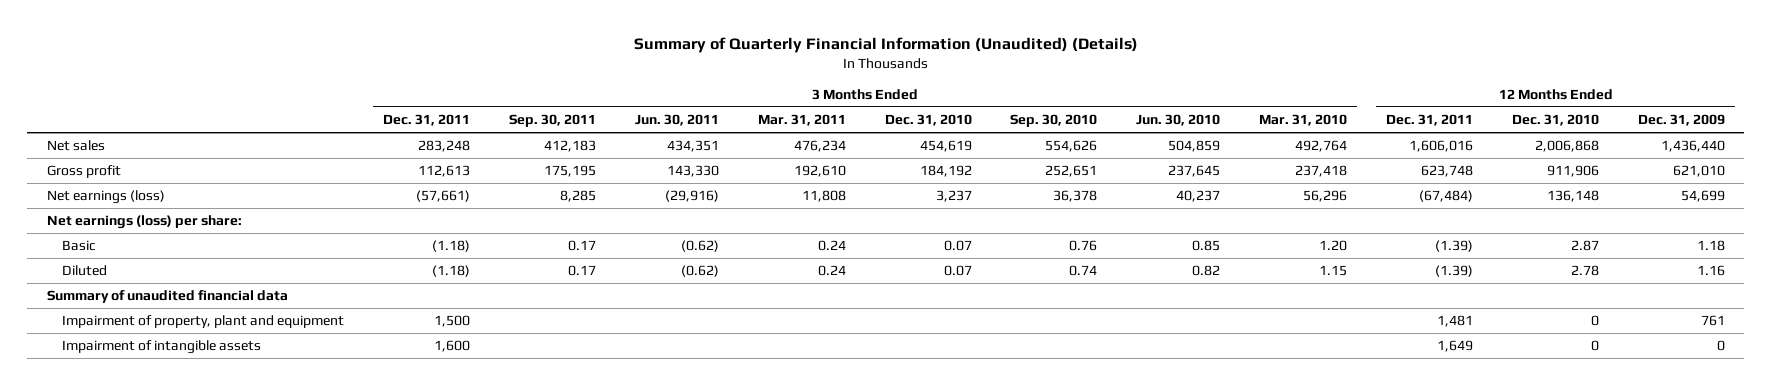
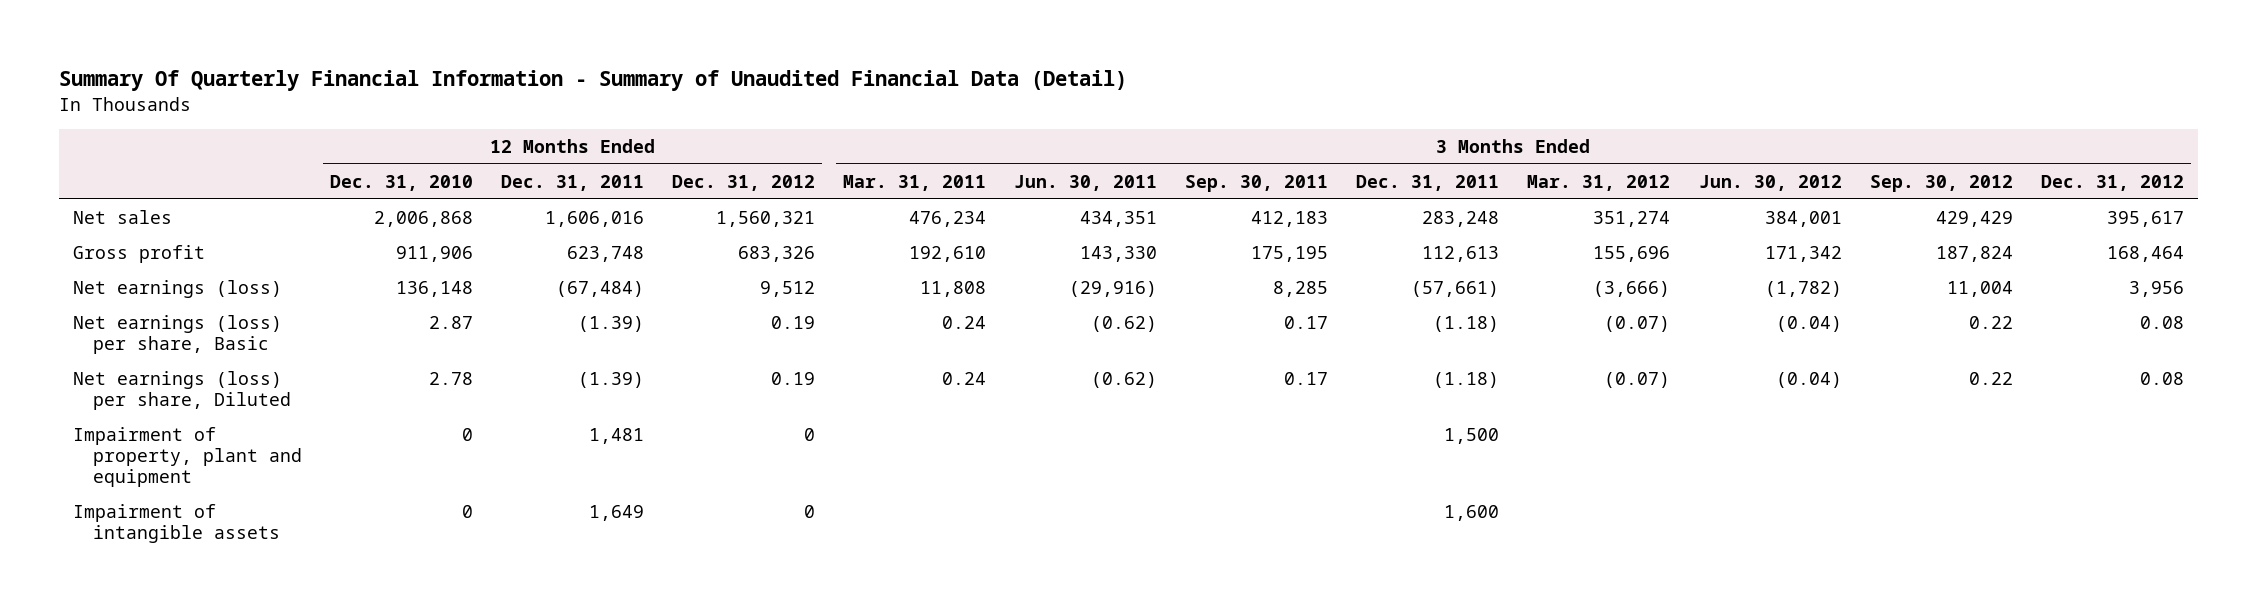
[633,36,1138,53] Summary of Quarterly Financial Information (Unaudited) (Details) -> [58,70,1127,92] Summary Of Quarterly Financial Information - Summary of Unaudited Financial Data (Detail)
[884,113,972,126] Dec. 31, 2010 -> none
[1010,113,1098,127] Sep. 30, 2010 -> none
[1136,113,1221,126] Jun. 30, 2010 -> none
[1259,113,1348,126] Mar. 31, 2010 -> none
[1638,113,1726,126] Dec. 31, 2009 -> none
none -> [672,174,816,191] Dec. 31, 2012
none -> [1527,174,1671,191] Mar. 31, 2012
none -> [1698,174,1842,191] Jun. 30, 2012
none -> [1869,174,2013,192] Sep. 30, 2012
none -> [2040,174,2184,191] Dec. 31, 2012
[46,215,242,230] Net earnings (loss) per share: -> none
[46,290,288,304] Summary of unaudited financial data -> none
[61,240,96,252] Basic -> [72,314,282,355] Net earnings (loss) per share, Basic
[61,265,107,277] Diluted -> [72,370,291,411] Net earnings (loss) per share, Diluted

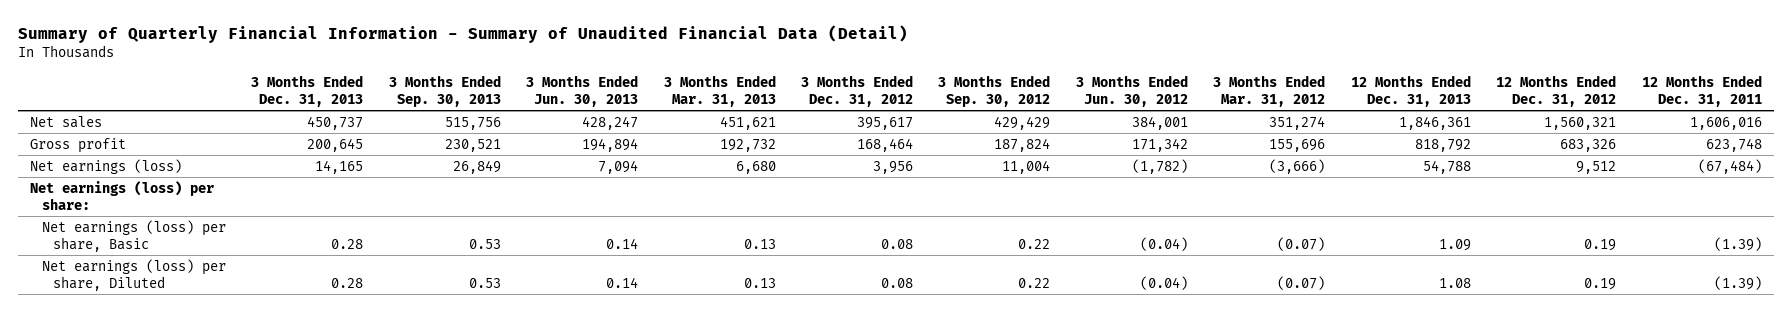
[58,70,1127,92] Summary Of Quarterly Financial Information - Summary of Unaudited Financial Data (Detail) -> [17,24,908,43] Summary of Quarterly Financial Information - Summary of Unaudited Financial Data (Detail)
[329,174,473,191] Dec. 31, 2010 -> none
[843,174,987,191] Mar. 31, 2011 -> none
[1014,174,1158,191] Jun. 30, 2011 -> none
[1185,174,1329,192] Sep. 30, 2011 -> none
[1356,174,1500,191] Dec. 31, 2011 -> none
none -> [251,74,364,107] 3 Months Ended Dec. 31, 2013
none -> [388,74,501,107] 3 Months Ended Sep. 30, 2013
none -> [526,74,639,107] 3 Months Ended Jun. 30, 2013
none -> [663,74,776,107] 3 Months Ended Mar. 31, 2013
none -> [1350,74,1471,107] 12 Months Ended Dec. 31, 2013
none -> [30,180,215,210] Net earnings (loss) per share:
[72,426,302,488] Impairment of property, plant and equipment -> none
[72,503,280,544] Impairment of intangible assets -> none

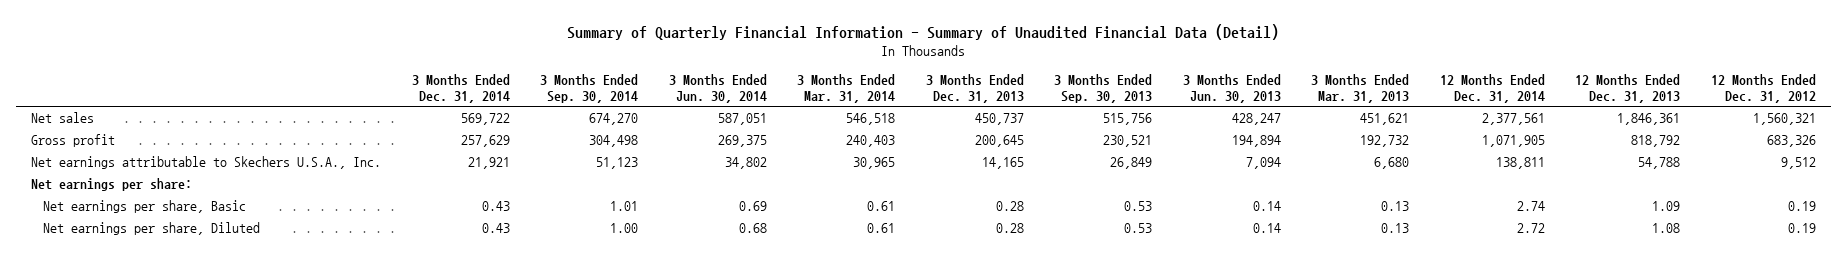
[801,74,914,107] 3 Months Ended Dec. 31, 2012 -> none
[938,74,1051,107] 3 Months Ended Sep. 30, 2012 -> none
[1075,74,1188,107] 3 Months Ended Jun. 30, 2012 -> none
[1213,74,1326,107] 3 Months Ended Mar. 31, 2012 -> none
[1641,74,1762,107] 12 Months Ended Dec. 31, 2011 -> none
none -> [411,73,510,103] 3 Months Ended Dec. 31, 2014
none -> [540,73,639,103] 3 Months Ended Sep. 30, 2014
none -> [668,73,767,103] 3 Months Ended Jun. 30, 2014
none -> [797,73,896,103] 3 Months Ended Mar. 31, 2014
none -> [1439,73,1545,103] 12 Months Ended Dec. 31, 2014
[30,158,183,174] Net earnings (loss) -> [31,156,382,170] Net earnings attributable to Skechers U.S.A., Inc.
[30,180,215,210] Net earnings (loss) per share: -> [31,178,193,192] Net earnings per share:
[41,219,226,252] Net earnings (loss) per share, Basic -> [43,200,247,214] Net earnings per share, Basic
[41,258,226,291] Net earnings (loss) per share, Diluted -> [43,222,261,236] Net earnings per share, Diluted

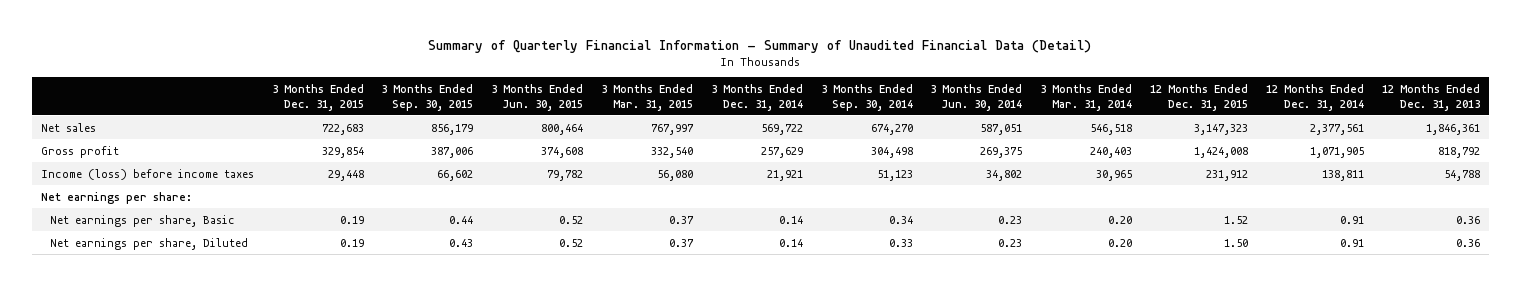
[925,73,1024,103] 3 Months Ended Dec. 31, 2013 -> none
[1054,73,1153,103] 3 Months Ended Sep. 30, 2013 -> none
[1182,73,1281,103] 3 Months Ended Jun. 30, 2013 -> none
[1311,73,1410,103] 3 Months Ended Mar. 31, 2013 -> none
[1710,73,1816,103] 12 Months Ended Dec. 31, 2012 -> none
none -> [271,83,364,111] 3 Months Ended Dec. 31, 2015
none -> [381,83,474,111] 3 Months Ended Sep. 30, 2015
none -> [491,83,584,111] 3 Months Ended Jun. 30, 2015
none -> [601,83,694,111] 3 Months Ended Mar. 31, 2015
none -> [1150,83,1249,111] 12 Months Ended Dec. 31, 2015
[31,156,382,170] Net earnings attributable to Skechers U.S.A., Inc. -> [40,168,254,180] Income (loss) before income taxes
[481,201,510,212] 0.43 -> [778,215,803,224] 0.14
[610,201,639,212] 1.01 -> [888,215,913,224] 0.34
[738,201,767,212] 0.69 -> [998,215,1023,224] 0.23
[867,201,896,212] 0.61 -> [1108,215,1133,224] 0.20
[1516,201,1545,212] 2.74 -> [1339,215,1364,224] 0.91
[1652,201,1681,212] 1.09 -> [1455,215,1480,224] 0.36
[481,223,510,234] 0.43 -> [778,238,803,247] 0.14
[610,223,639,234] 1.00 -> [888,238,913,247] 0.33
[738,223,767,234] 0.68 -> [998,238,1023,247] 0.23
[867,223,896,234] 0.61 -> [1108,238,1133,247] 0.20
[1516,223,1545,234] 2.72 -> [1339,238,1364,247] 0.91
[1652,223,1681,234] 1.08 -> [1455,238,1480,247] 0.36

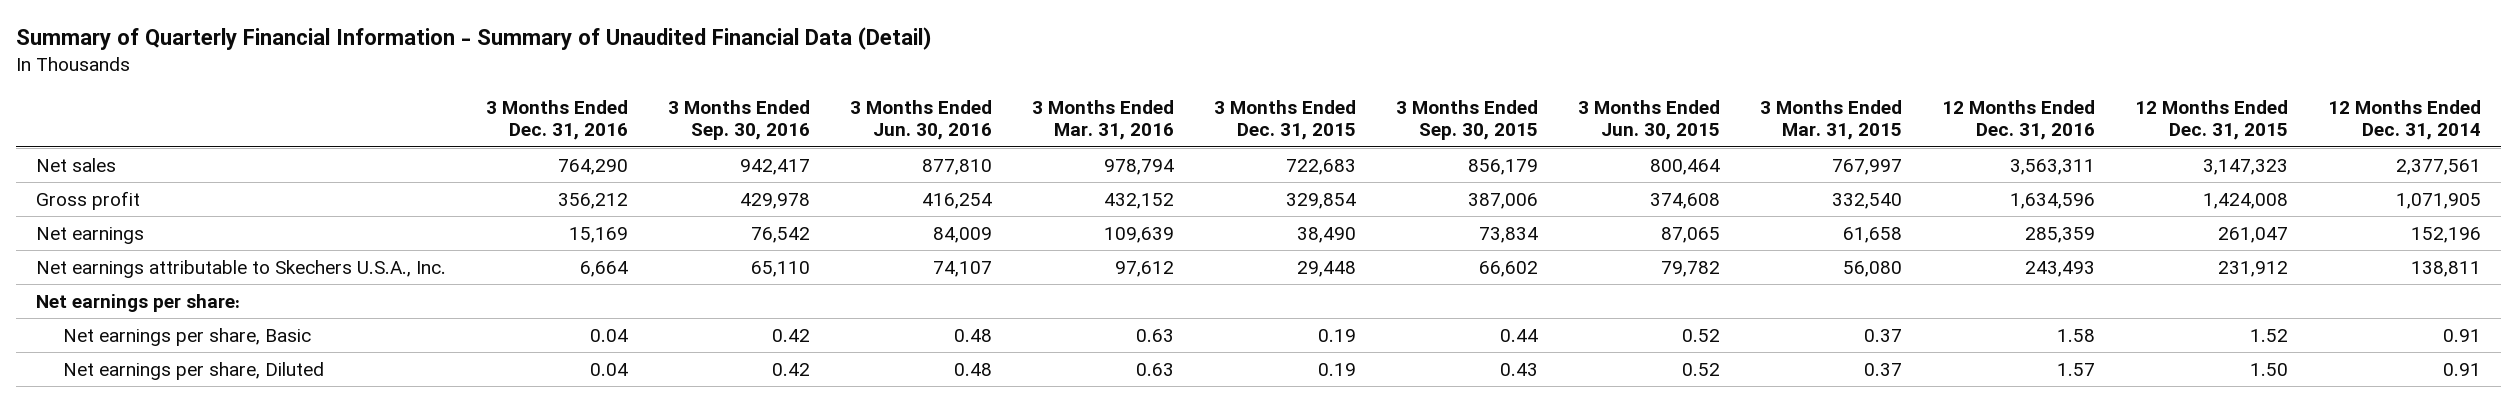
[710,83,803,111] 3 Months Ended Dec. 31, 2014 -> none
[820,83,913,111] 3 Months Ended Sep. 30, 2014 -> none
[930,83,1023,111] 3 Months Ended Jun. 30, 2014 -> none
[1040,83,1133,111] 3 Months Ended Mar. 31, 2014 -> none
[1381,83,1480,111] 12 Months Ended Dec. 31, 2013 -> none
none -> [485,99,628,141] 3 Months Ended Dec. 31, 2016
none -> [667,99,810,141] 3 Months Ended Sep. 30, 2016
none -> [849,99,992,141] 3 Months Ended Jun. 30, 2016
none -> [1031,99,1174,141] 3 Months Ended Mar. 31, 2016
none -> [1941,99,2095,141] 12 Months Ended Dec. 31, 2016
none -> [35,226,144,244] Net earnings
[40,168,254,180] Income (loss) before income taxes -> [35,259,446,278] Net earnings attributable to Skechers U.S.A., Inc.

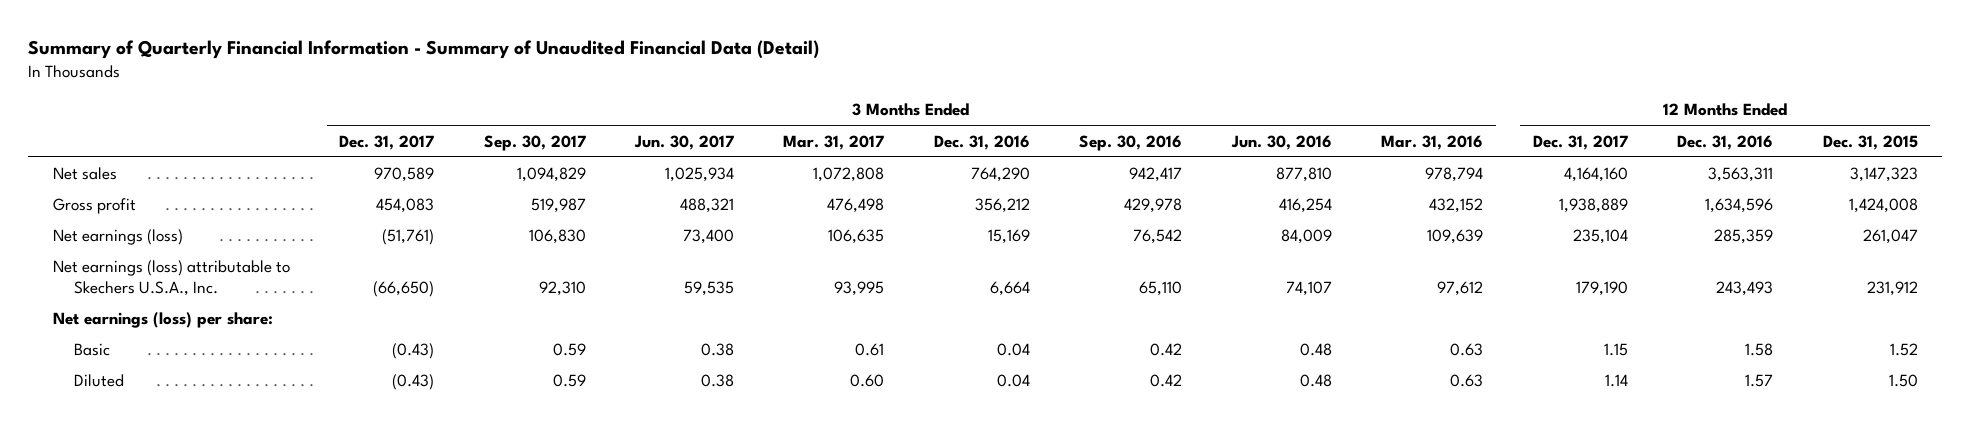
[1213,99,1356,141] 3 Months Ended Dec. 31, 2015 -> none
[1395,99,1538,141] 3 Months Ended Sep. 30, 2015 -> none
[1577,99,1720,141] 3 Months Ended Jun. 30, 2015 -> none
[1759,99,1902,141] 3 Months Ended Mar. 31, 2015 -> none
[2327,99,2481,141] 12 Months Ended Dec. 31, 2014 -> none
none -> [339,134,435,150] Dec. 31, 2017
none -> [483,134,586,151] Sep. 30, 2017
none -> [634,134,735,150] Jun. 30, 2017
none -> [783,134,885,150] Mar. 31, 2017
none -> [1532,134,1628,150] Dec. 31, 2017
[35,226,144,244] Net earnings -> [52,229,183,246] Net earnings (loss)
[35,259,446,278] Net earnings attributable to Skechers U.S.A., Inc. -> [52,260,290,296] Net earnings (loss) attributable to Skechers U.S.A., Inc.
[35,293,240,312] Net earnings per share: -> [52,312,273,329] Net earnings (loss) per share:
[63,327,312,346] Net earnings per share, Basic -> [74,343,111,357] Basic
[63,361,325,380] Net earnings per share, Diluted -> [74,374,125,388] Diluted

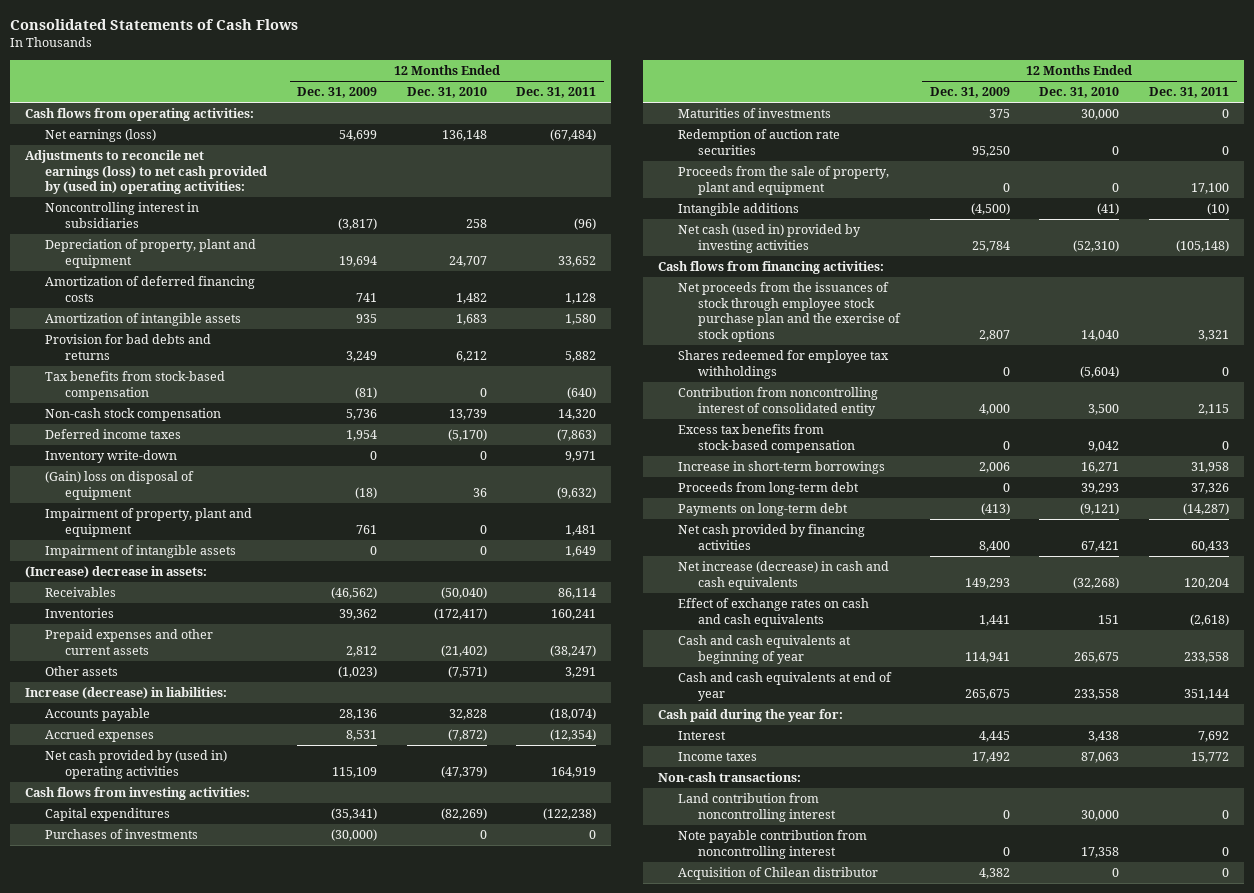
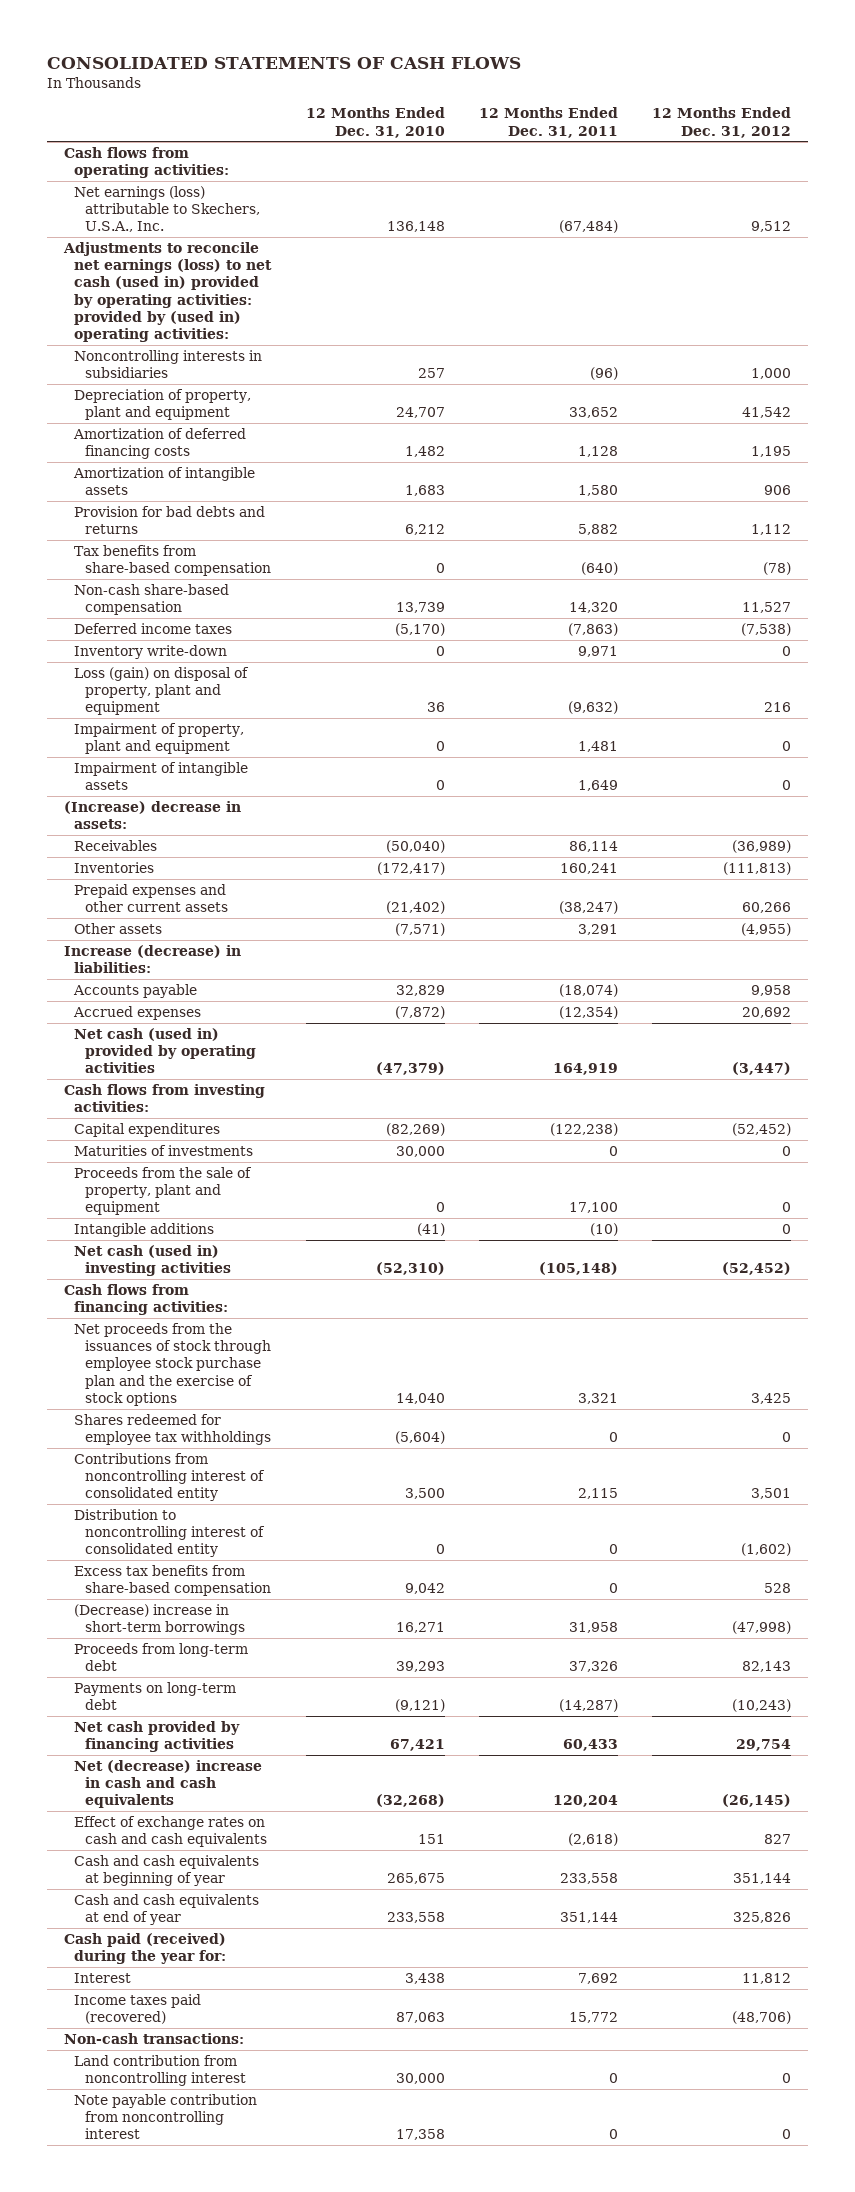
[10,18,299,30] Consolidated Statements of Cash Flows -> [46,56,521,69] CONSOLIDATED STATEMENTS OF CASH FLOWS
[297,87,378,99] Dec. 31, 2009 -> none
none -> [651,107,791,138] 12 Months Ended Dec. 31, 2012
[45,129,157,143] Net earnings (loss) -> [74,186,260,233] Net earnings (loss) attributable to Skechers, U.S.A., Inc.
[25,150,268,195] Adjustments to reconcile net earnings (loss) to net cash provided by (used in) operating activities: -> [62,242,273,342] Adjustments to reconcile net earnings (loss) to net cash (used in) provided by operating activities: provided by (used in) operating activities:
[45,202,200,228] Noncontrolling interest in subsidiaries -> [74,350,263,379] Noncontrolling interests in subsidiaries
[465,218,487,228] 258 -> [417,368,445,379] 257
[45,371,226,400] Tax benefits from stock-based compensation -> [74,545,271,577] Tax benefits from share-based compensation
[45,408,222,422] Non-cash stock compensation -> [74,584,230,616] Non-cash share-based compensation
[45,471,195,500] (Gain) loss on disposal of equipment -> [74,667,250,716] Loss (gain) on disposal of property, plant and equipment
[448,709,487,721] 32,828 -> [395,985,445,997] 32,829
[45,750,228,779] Net cash provided by (used in) operating activities -> [74,1028,256,1074] Net cash (used in) provided by operating activities
[45,829,199,840] Purchases of investments -> none
[677,129,840,155] Redemption of auction rate securities -> none
[677,224,861,253] Net cash (used in) provided by investing activities -> [74,1245,231,1277] Net cash (used in) investing activities
[677,387,878,416] Contribution from noncontrolling interest of consolidated entity -> [74,1453,265,1502] Contributions from noncontrolling interest of consolidated entity
none -> [74,1509,265,1558] Distribution to noncontrolling interest of consolidated entity
[677,424,856,453] Excess tax benefits from stock-based compensation -> [74,1565,271,1597] Excess tax benefits from share-based compensation
[677,461,885,475] Increase in short-term borrowings -> [74,1604,245,1636] (Decrease) increase in short-term borrowings
[677,561,889,590] Net increase (decrease) in cash and cash equivalents -> [74,1760,263,1809] Net (decrease) increase in cash and cash equivalents
[657,709,843,723] Cash paid during the year for: -> [63,1933,227,1965] Cash paid (received) during the year for:
[677,752,757,762] Income taxes -> [74,1994,202,2025] Income taxes paid (recovered)
[677,867,878,881] Acquisition of Chilean distributor -> none

